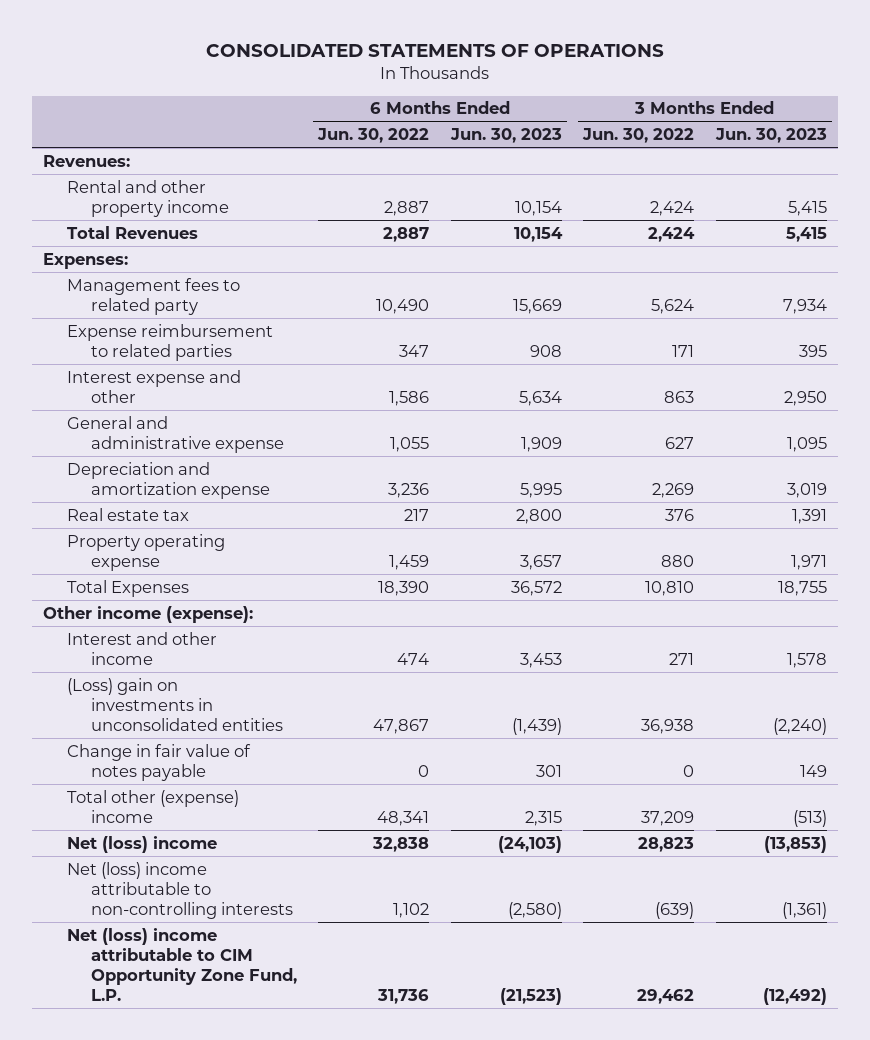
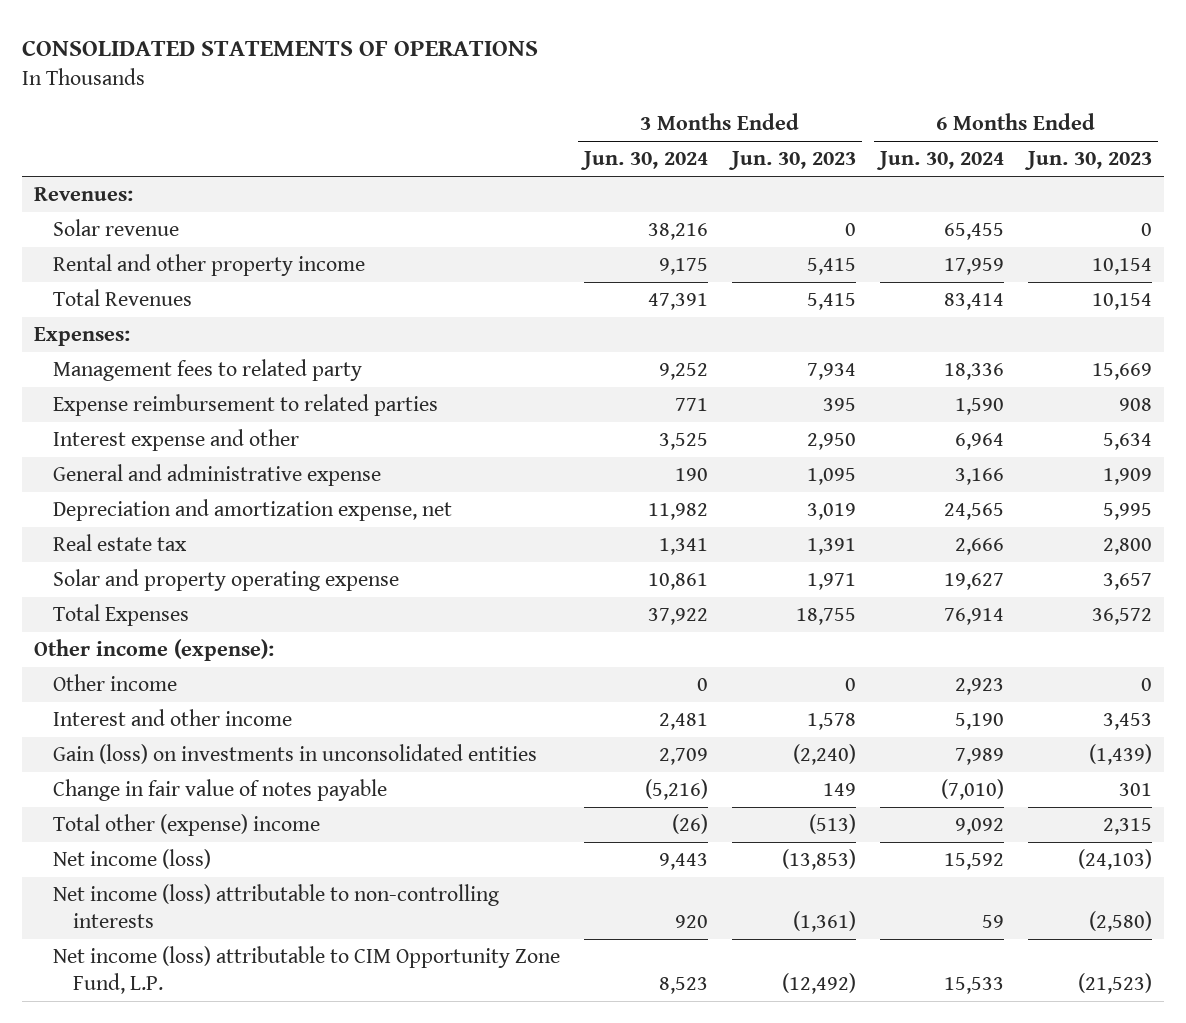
[317,128,430,144] Jun. 30, 2022 -> none
[582,128,695,144] Jun. 30, 2022 -> none
none -> [580,151,709,171] Jun. 30, 2024
none -> [876,151,1005,171] Jun. 30, 2024
none -> [53,219,180,237] Solar revenue
[66,461,270,499] Depreciation and amortization expense -> [53,499,453,522] Depreciation and amortization expense, net
[66,533,225,571] Property operating expense -> [53,569,400,592] Solar and property operating expense
none -> [53,674,178,692] Other income
[66,677,283,731] (Loss) gain on investments in unconsolidated entities -> [53,744,538,765] Gain (loss) on investments in unconsolidated entities
[66,835,217,853] Net (loss) income -> [53,849,212,870] Net income (loss)
[66,861,293,919] Net (loss) income attributable to non-controlling interests -> [53,884,500,929] Net income (loss) attributable to non-controlling interests
[66,927,297,1002] Net (loss) income attributable to CIM Opportunity Zone Fund, L.P. -> [53,946,561,995] Net income (loss) attributable to CIM Opportunity Zone Fund, L.P.

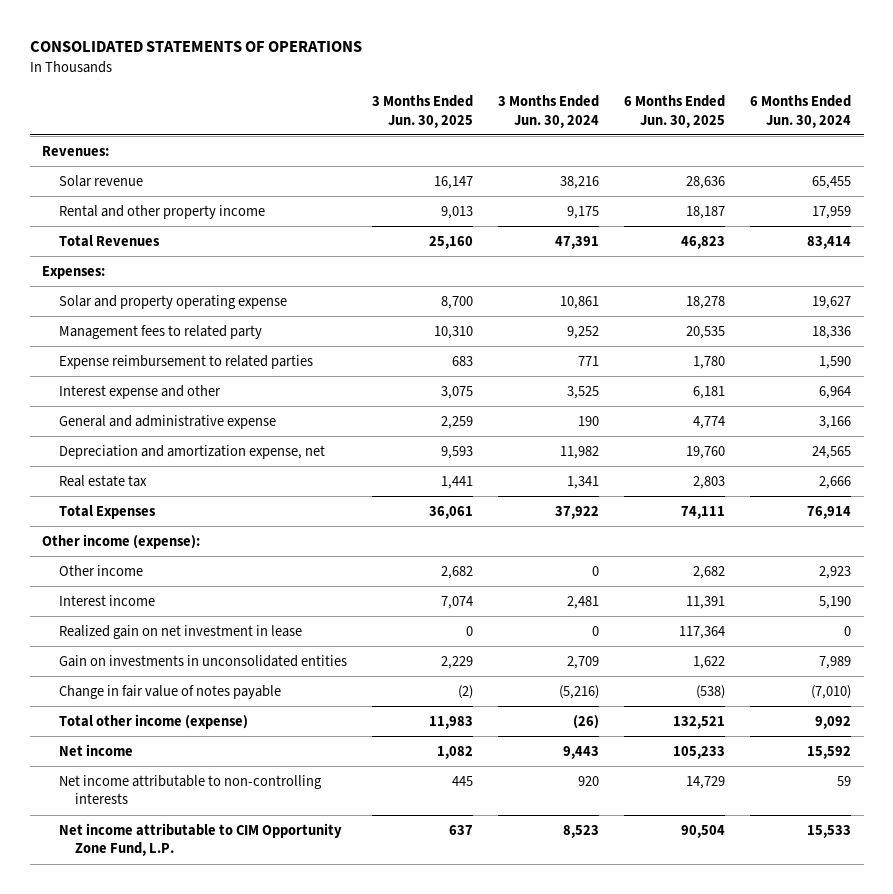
[728,151,857,171] Jun. 30, 2023 -> none
[1024,151,1153,171] Jun. 30, 2023 -> none
none -> [371,95,473,128] 3 Months Ended Jun. 30, 2025
none -> [623,95,725,128] 6 Months Ended Jun. 30, 2025
[53,569,400,592] Solar and property operating expense -> [58,294,287,309] Solar and property operating expense
[53,709,293,727] Interest and other income -> [58,594,155,606] Interest income
none -> [58,624,302,639] Realized gain on net investment in lease
[53,744,538,765] Gain (loss) on investments in unconsolidated entities -> [58,654,347,667] Gain on investments in unconsolidated entities
[53,814,321,837] Total other (expense) income -> [58,713,248,729] Total other income (expense)
[53,849,212,870] Net income (loss) -> [58,743,133,756] Net income
[53,884,500,929] Net income (loss) attributable to non-controlling interests -> [58,774,322,805] Net income attributable to non-controlling interests
[53,946,561,995] Net income (loss) attributable to CIM Opportunity Zone Fund, L.P. -> [58,822,342,857] Net income attributable to CIM Opportunity Zone Fund, L.P.

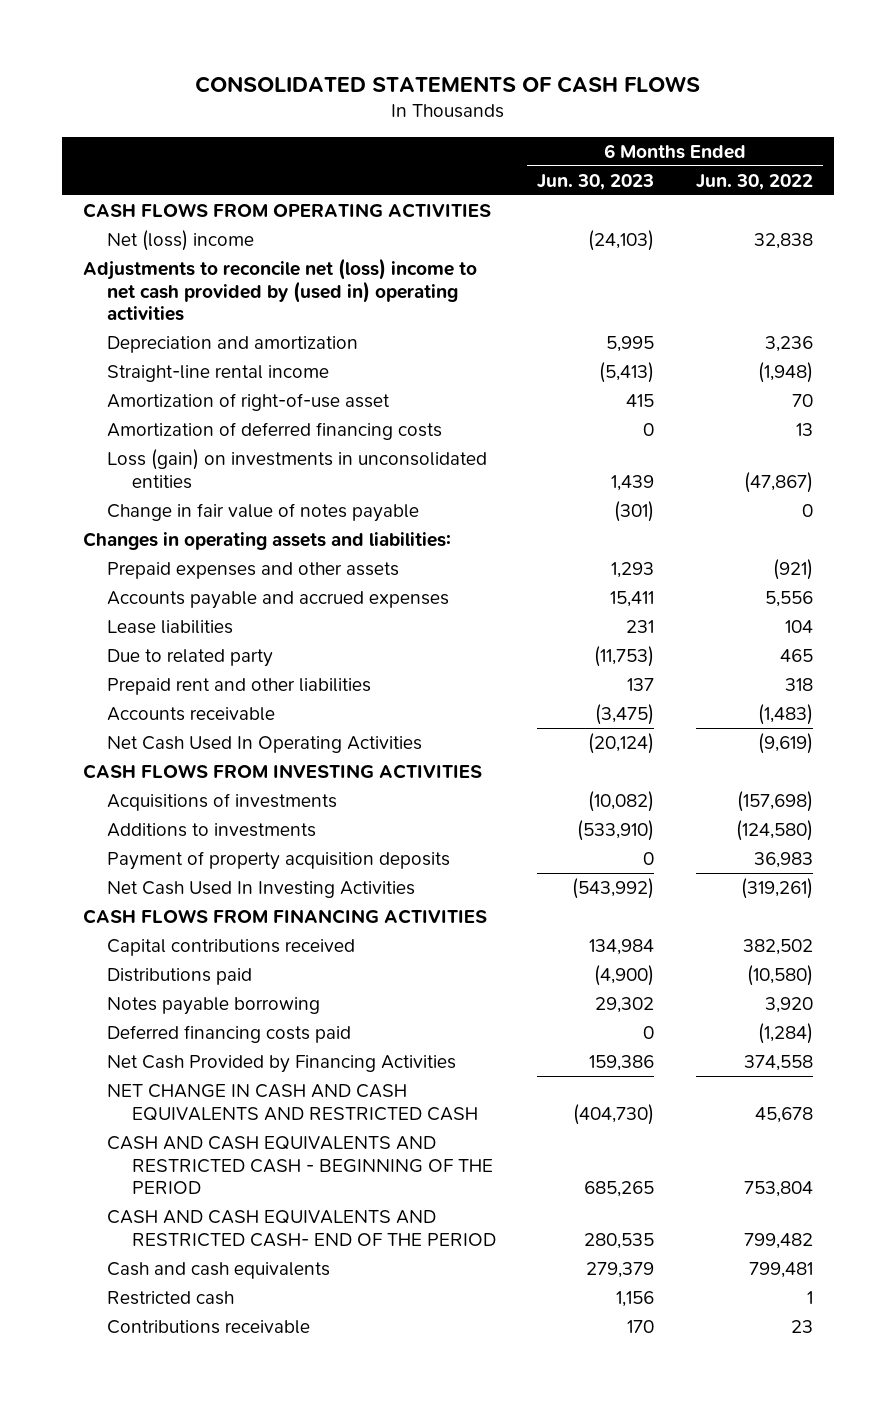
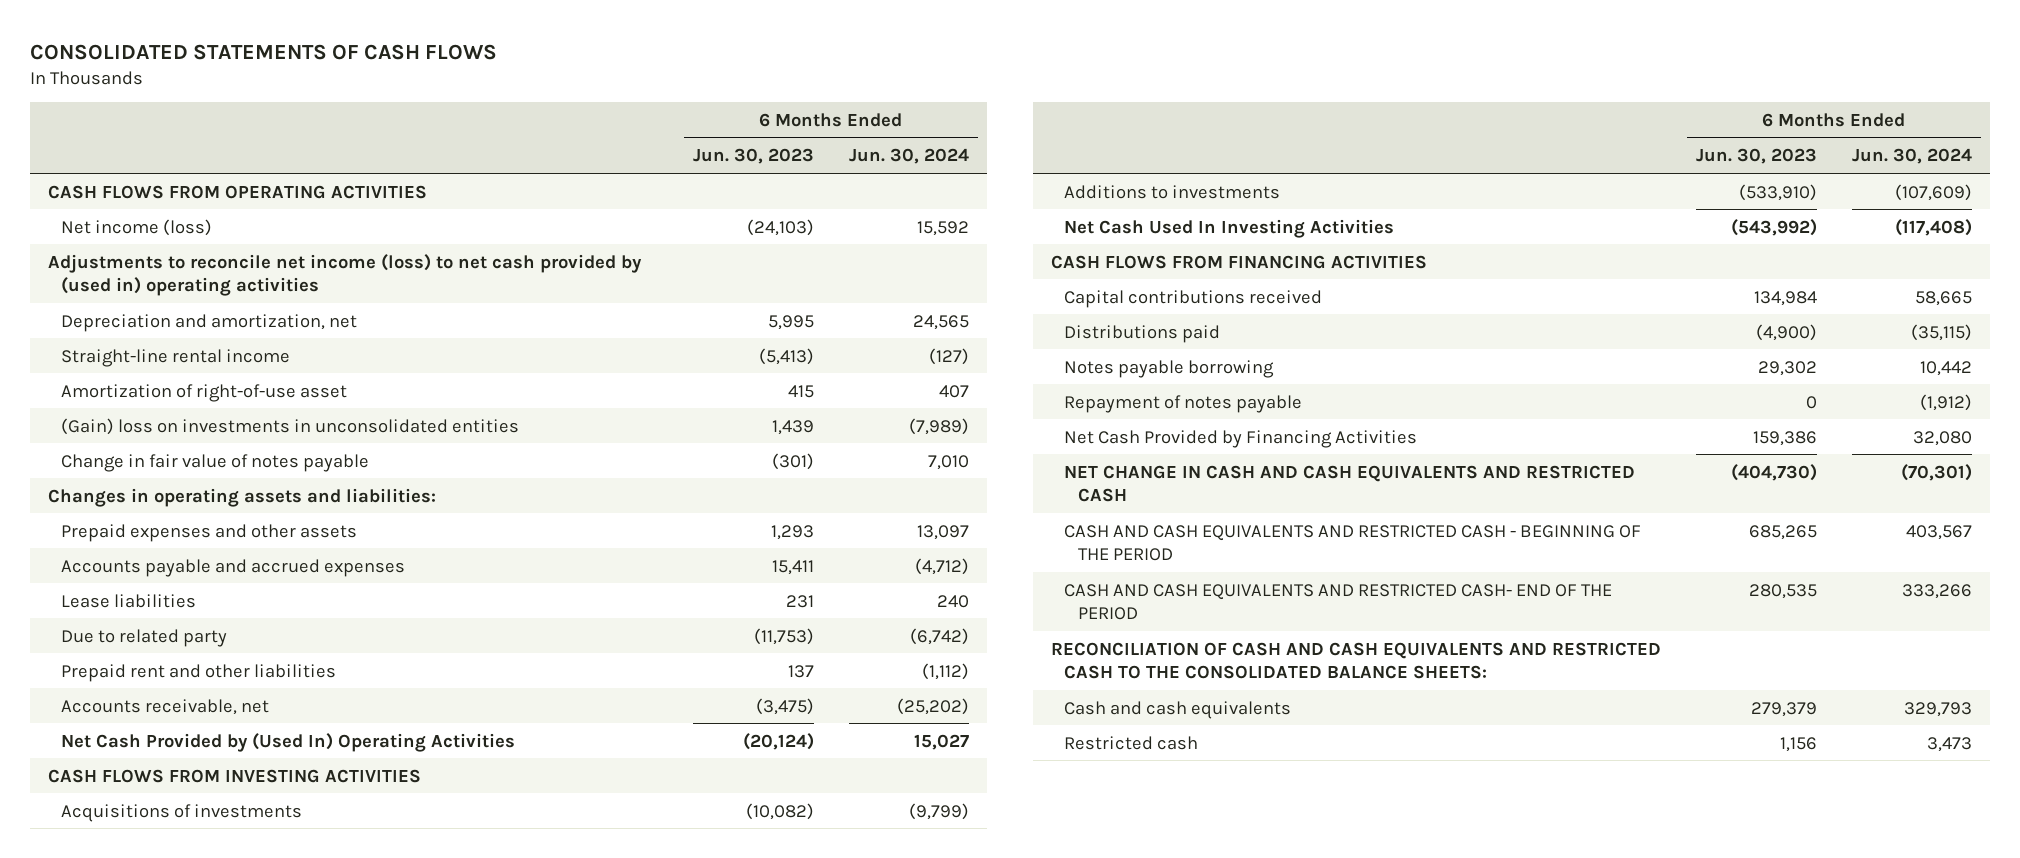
[695,173,813,190] Jun. 30, 2022 -> none
none -> [849,148,970,165] Jun. 30, 2024
[107,230,255,252] Net (loss) income -> [61,218,213,236] Net income (loss)
[82,258,477,322] Adjustments to reconcile net (loss) income to net cash provided by (used in) operating activities -> [47,253,642,296] Adjustments to reconcile net income (loss) to net cash provided by (used in) operating activities
[107,336,359,354] Depreciation and amortization -> [61,313,358,332] Depreciation and amortization, net
[107,422,443,441] Amortization of deferred financing costs -> none
[107,449,488,489] Loss (gain) on investments in unconsolidated entities -> [61,417,520,435] (Gain) loss on investments in unconsolidated entities
[107,707,276,722] Accounts receivable -> [61,698,270,715] Accounts receivable, net
[107,736,423,754] Net Cash Used In Operating Activities -> [61,732,516,752] Net Cash Provided by (Used In) Operating Activities
[107,851,451,871] Payment of property acquisition deposits -> none
[107,1025,352,1044] Deferred financing costs paid -> none
none -> [1064,394,1303,413] Repayment of notes payable
none -> [1050,641,1661,679] RECONCILIATION OF CASH AND CASH EQUIVALENTS AND RESTRICTED CASH TO THE CONSOLIDATED BALANCE SHEETS:
[107,1320,311,1335] Contributions receivable -> none

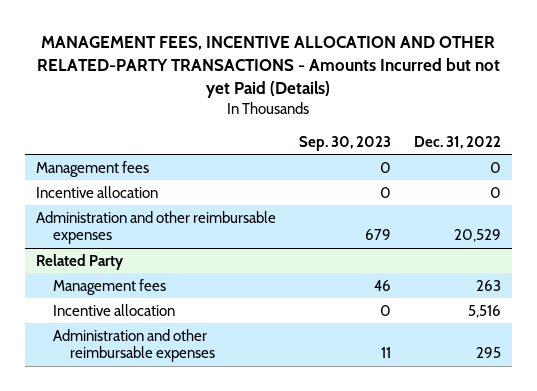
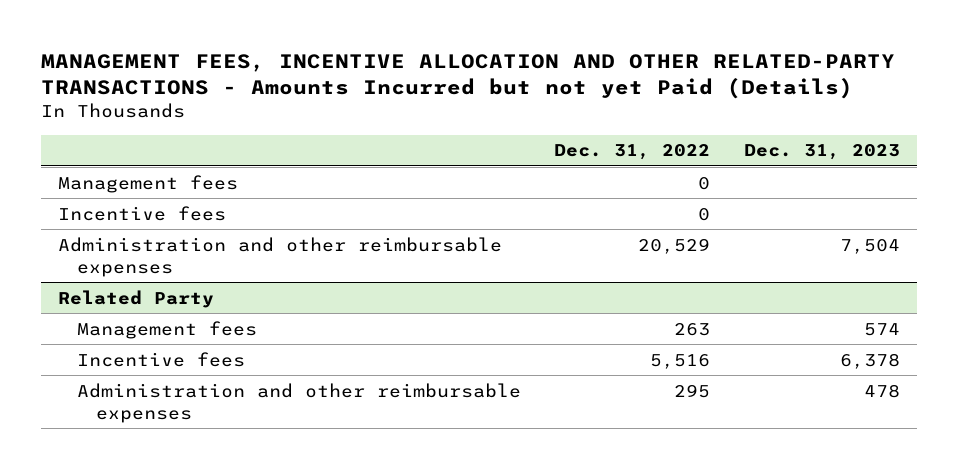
[298,135,391,151] Sep. 30, 2023 -> none
none -> [743,144,900,161] Dec. 31, 2023
[36,185,159,198] Incentive allocation -> [57,205,226,221] Incentive fees
[52,303,175,316] Incentive allocation -> [77,351,246,367] Incentive fees

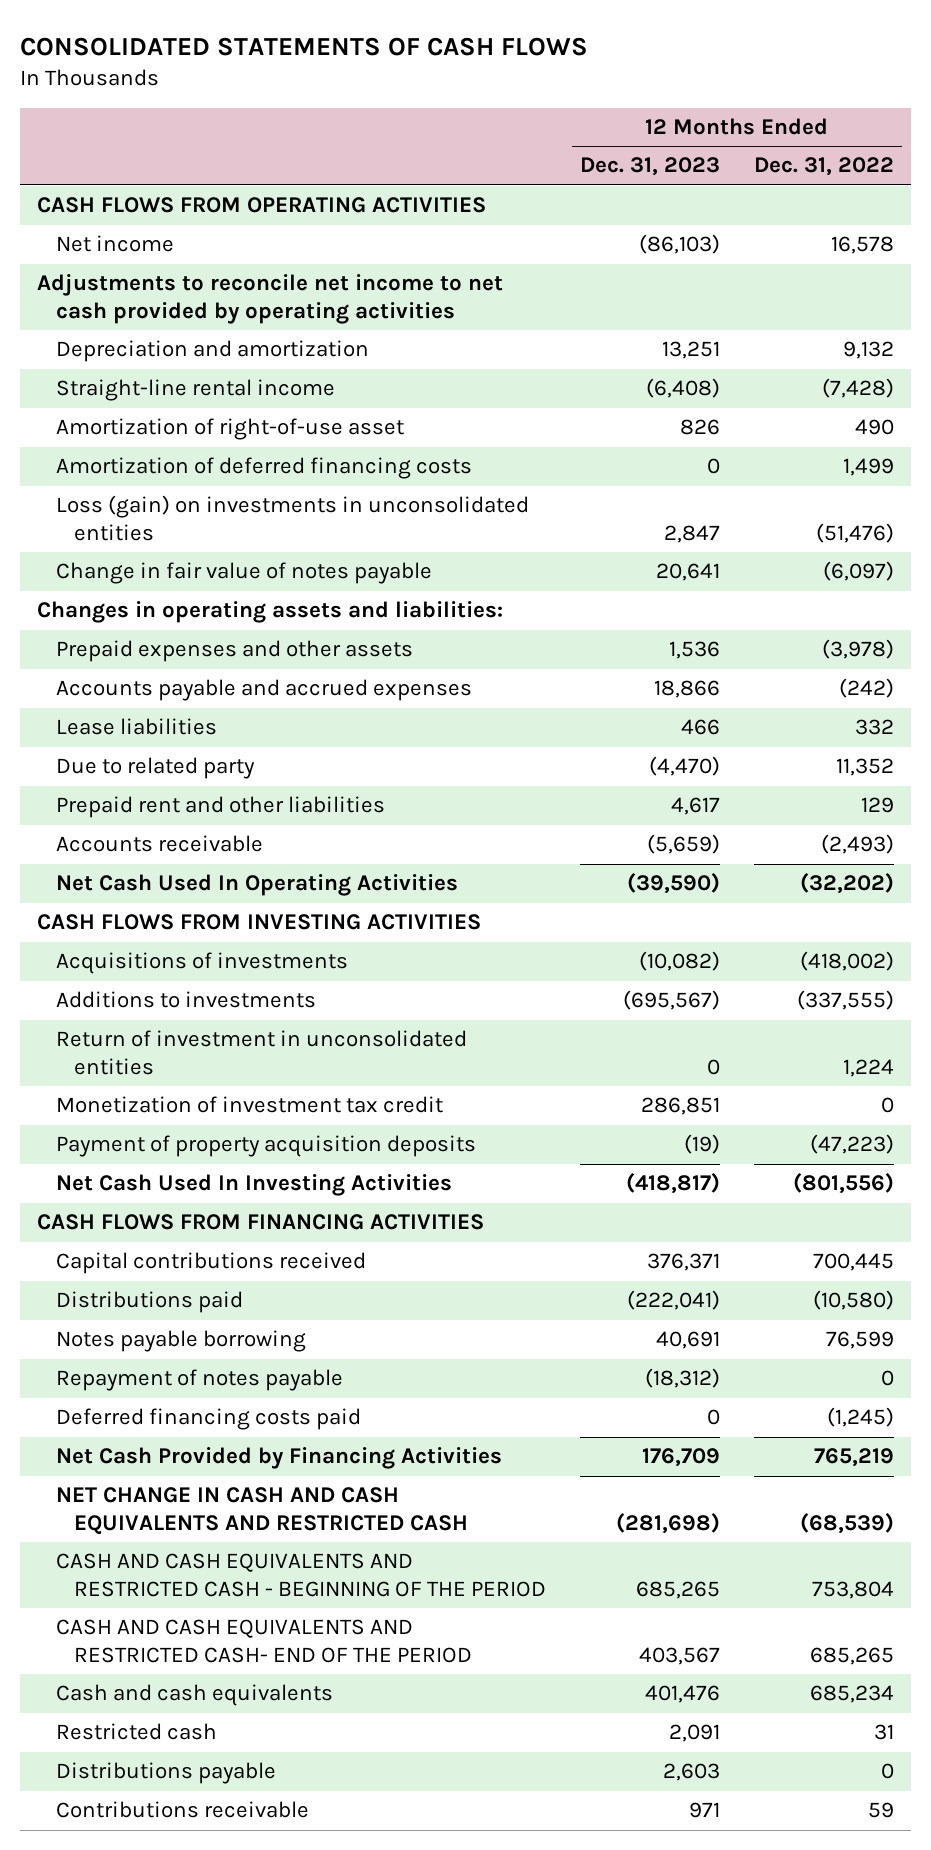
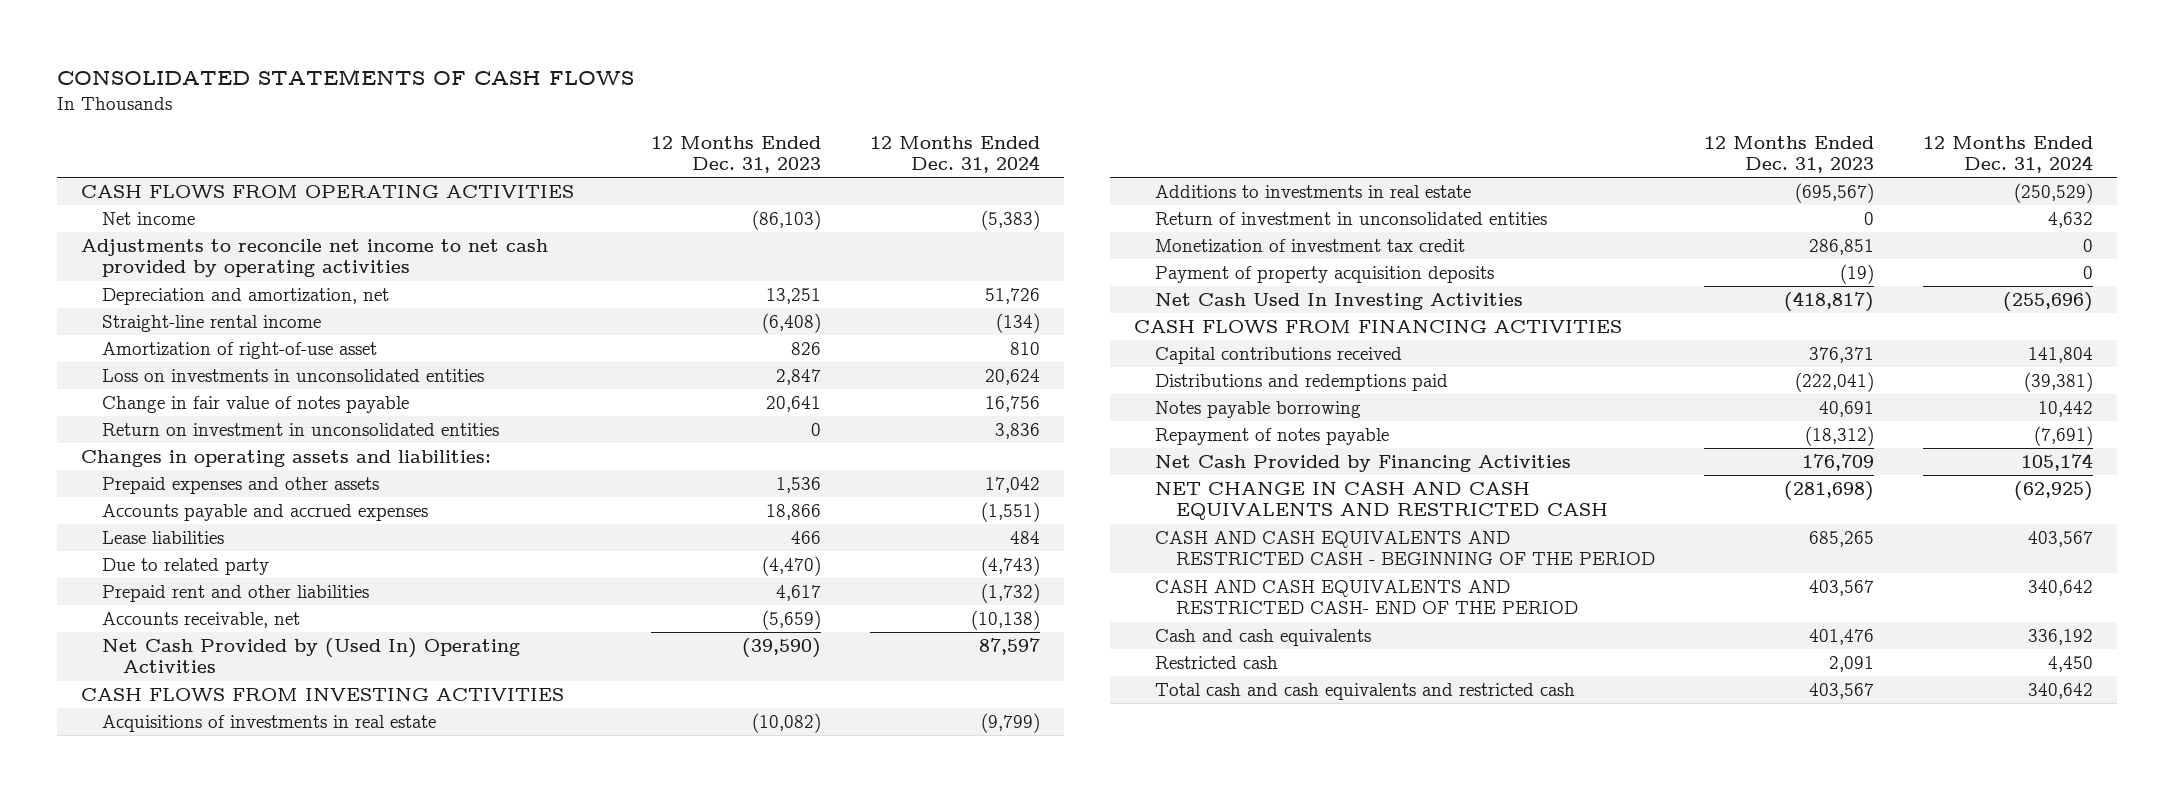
[753,157,894,177] Dec. 31, 2022 -> none
none -> [869,135,1040,173] 12 Months Ended Dec. 31, 2024
[55,340,369,363] Depreciation and amortization -> [102,287,390,305] Depreciation and amortization, net
[55,457,472,480] Amortization of deferred financing costs -> none
[55,495,529,542] Loss (gain) on investments in unconsolidated entities -> [102,368,485,382] Loss on investments in unconsolidated entities
none -> [102,422,500,436] Return on investment in unconsolidated entities
[55,835,263,853] Accounts receivable -> [102,611,301,628] Accounts receivable, net
[55,874,458,897] Net Cash Used In Operating Activities -> [102,637,521,674] Net Cash Provided by (Used In) Operating Activities
[55,952,348,975] Acquisitions of investments -> [102,714,437,732] Acquisitions of investments in real estate
[55,991,316,1009] Additions to investments -> [1155,184,1472,198] Additions to investments in real estate
[55,1291,243,1314] Distributions paid -> [1155,373,1449,391] Distributions and redemptions paid
[55,1408,361,1431] Deferred financing costs paid -> none
[55,1762,276,1785] Distributions payable -> none
[55,1801,309,1819] Contributions receivable -> none
none -> [1155,682,1576,700] Total cash and cash equivalents and restricted cash

